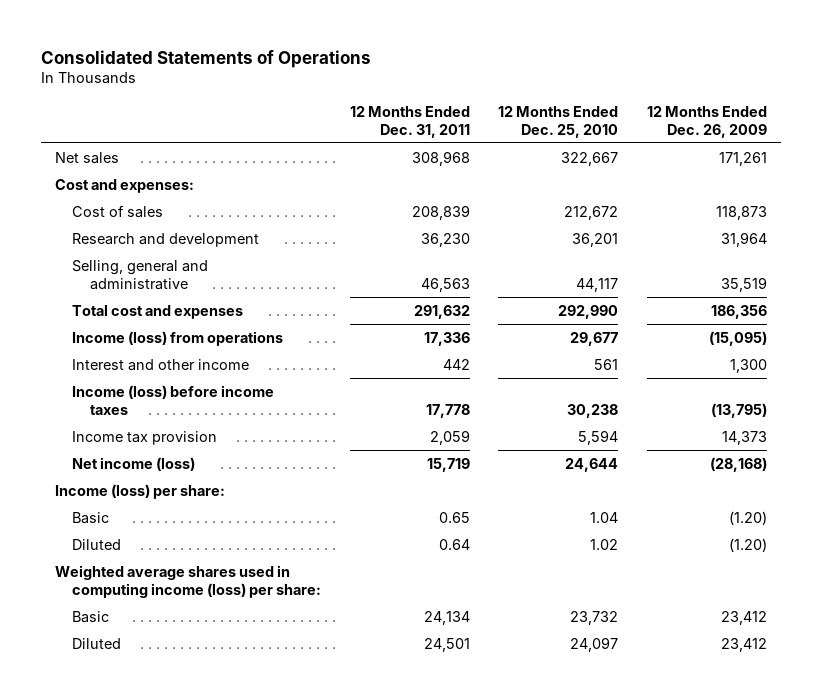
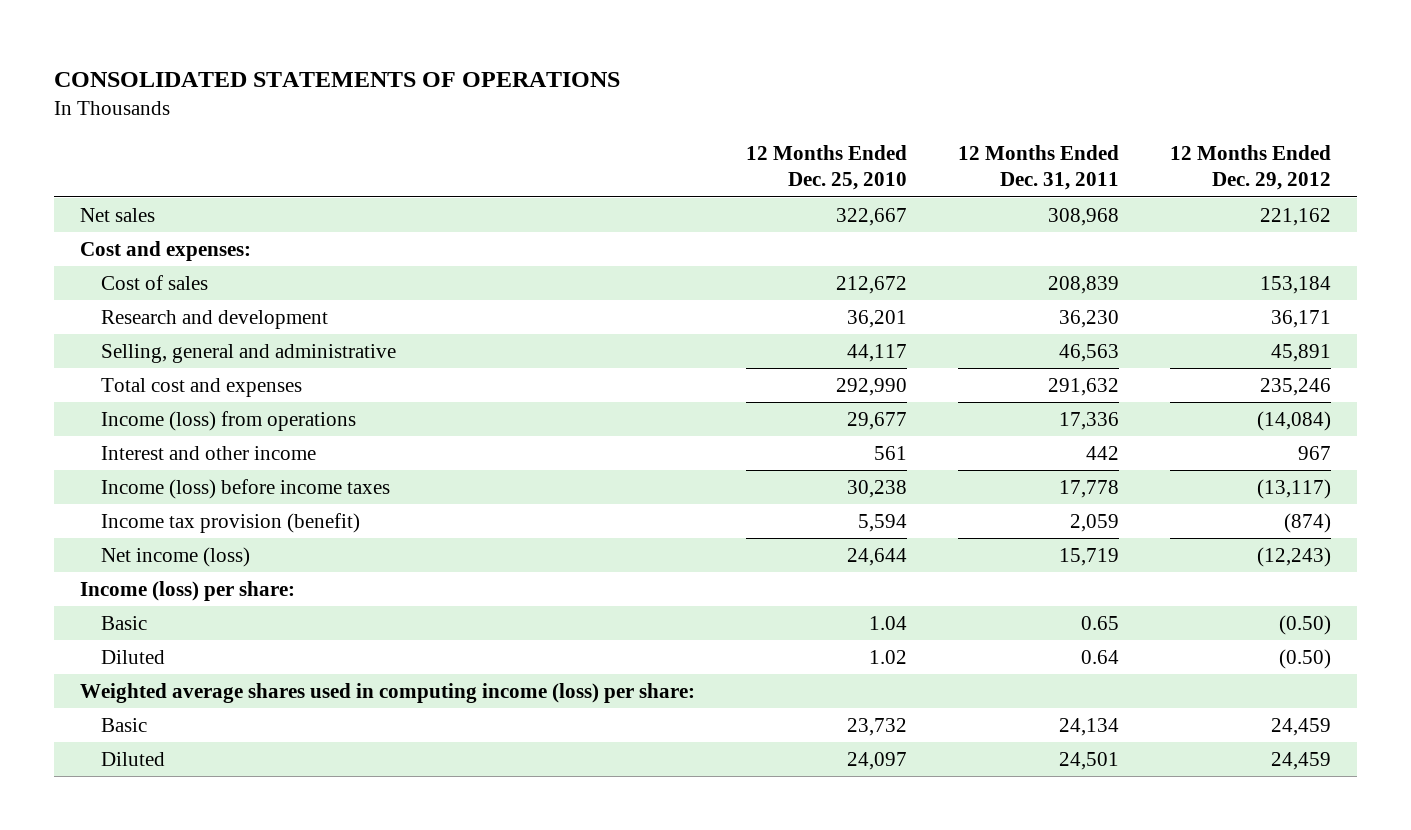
[40,49,371,68] Consolidated Statements of Operations -> [54,71,621,87] CONSOLIDATED STATEMENTS OF OPERATIONS
[646,105,767,138] 12 Months Ended Dec. 26, 2009 -> none
none -> [1170,144,1332,191] 12 Months Ended Dec. 29, 2012
[72,430,218,445] Income tax provision -> [100,512,360,533] Income tax provision (benefit)

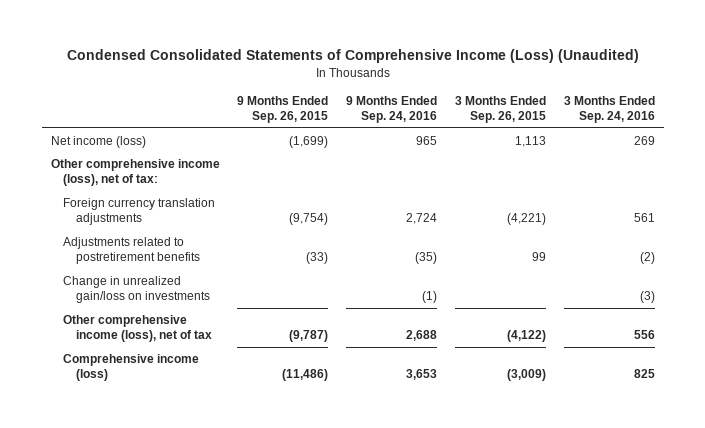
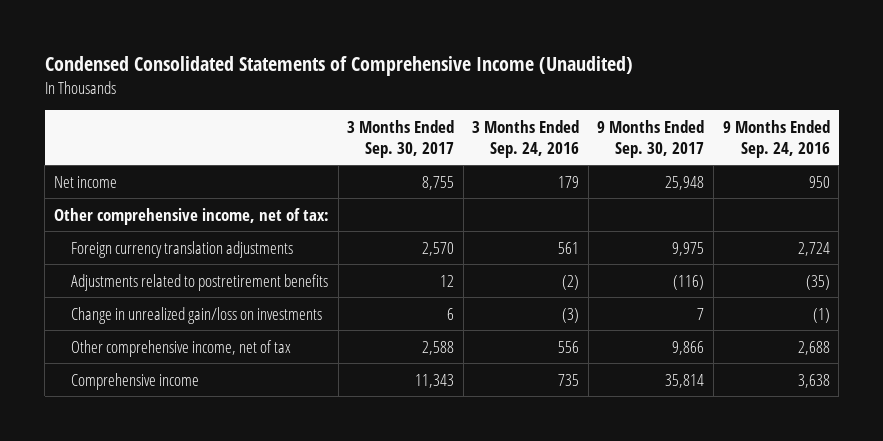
[66,49,639,64] Condensed Consolidated Statements of Comprehensive Income (Loss) (Unaudited) -> [44,55,633,76] Condensed Consolidated Statements of Comprehensive Income (Unaudited)
[237,95,329,124] 9 Months Ended Sep. 26, 2015 -> none
[455,95,547,124] 3 Months Ended Sep. 26, 2015 -> none
none -> [347,119,455,158] 3 Months Ended Sep. 30, 2017
none -> [597,119,705,158] 9 Months Ended Sep. 30, 2017
[50,135,146,148] Net income (loss) -> [53,175,117,188] Net income
[416,135,438,145] 965 -> [808,175,830,188] 950
[633,135,655,145] 269 -> [558,175,580,188] 179
[50,158,220,187] Other comprehensive income (loss), net of tax: -> [53,207,329,225] Other comprehensive income, net of tax:
[63,314,213,343] Other comprehensive income (loss), net of tax -> [70,339,291,357] Other comprehensive income, net of tax
[63,353,200,382] Comprehensive income (loss) -> [70,372,199,390] Comprehensive income
[406,369,438,381] 3,653 -> [797,373,830,388] 3,638
[633,369,655,379] 825 -> [558,373,580,386] 735

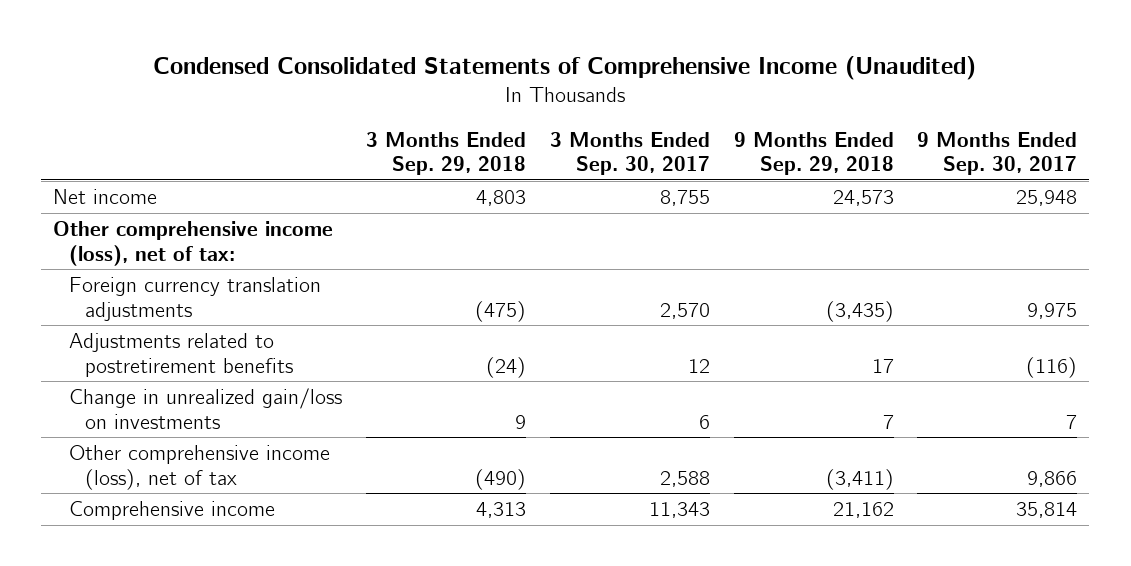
[472,119,580,158] 3 Months Ended Sep. 24, 2016 -> none
[722,119,830,158] 9 Months Ended Sep. 24, 2016 -> none
none -> [366,131,527,176] 3 Months Ended Sep. 29, 2018
none -> [733,131,894,176] 9 Months Ended Sep. 29, 2018
[53,207,329,225] Other comprehensive income, net of tax: -> [53,221,334,266] Other comprehensive income (loss), net of tax:
[70,339,291,357] Other comprehensive income, net of tax -> [69,445,331,490] Other comprehensive income (loss), net of tax

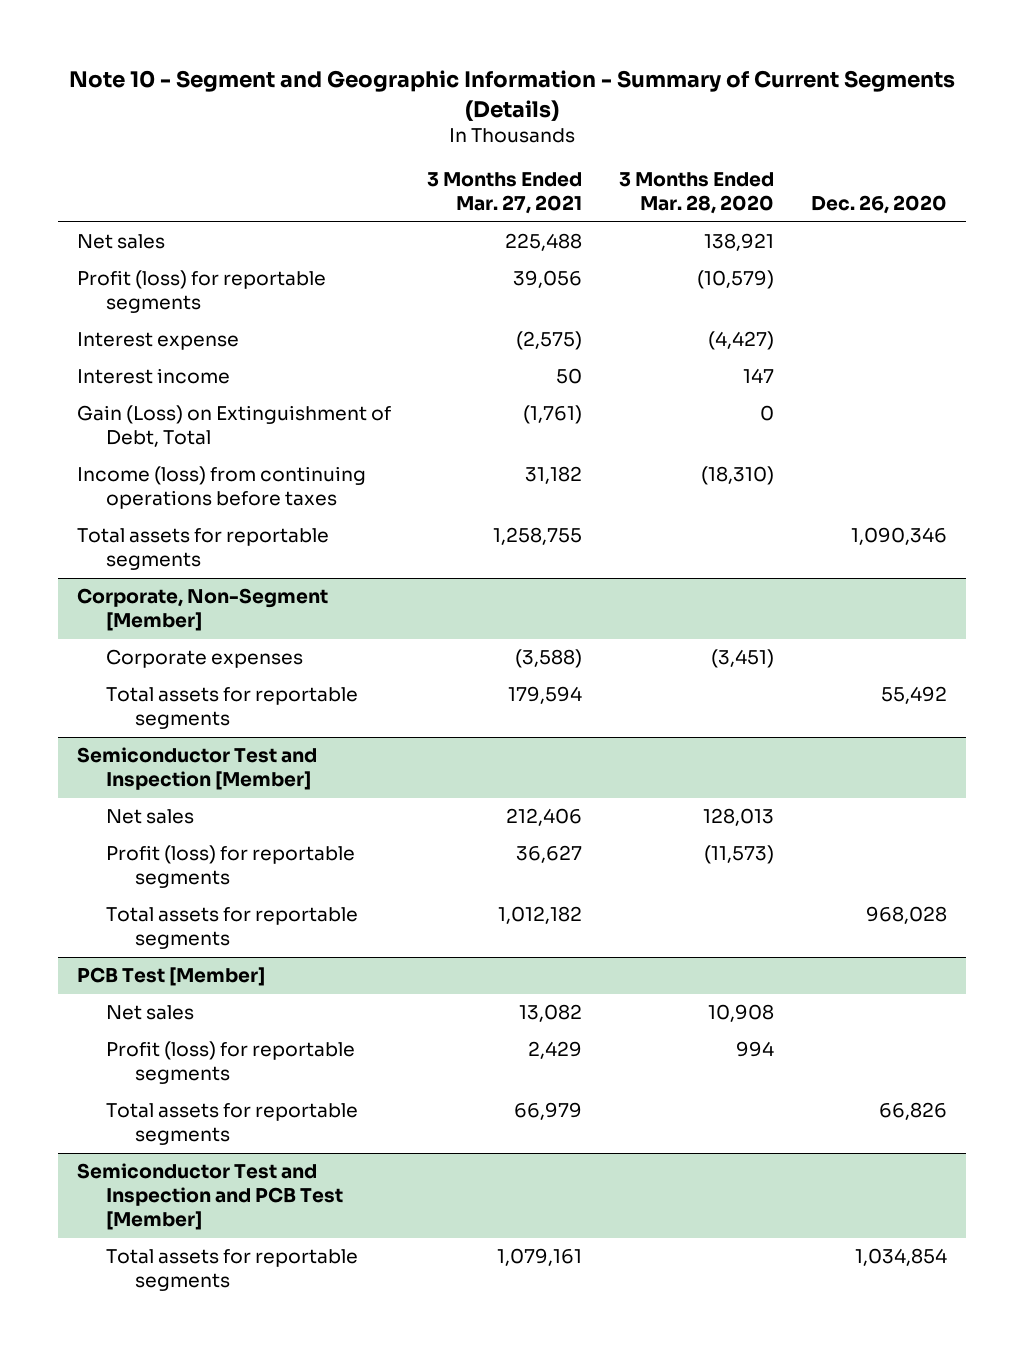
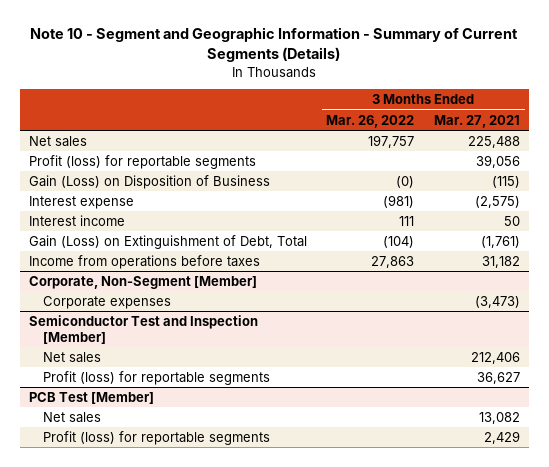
[619,172,775,215] 3 Months Ended Mar. 28, 2020 -> none
[811,195,948,215] Dec. 26, 2020 -> none
none -> [326,114,415,128] Mar. 26, 2022
none -> [29,174,271,189] Gain (Loss) on Disposition of Business
[76,528,329,571] Total assets for reportable segments -> none
[76,466,366,510] Income (loss) from continuing operations before taxes -> [29,254,261,269] Income from operations before taxes
[105,687,358,730] Total assets for reportable segments -> none
[515,649,583,669] (3,588) -> [474,295,520,308] (3,473)
[105,907,358,950] Total assets for reportable segments -> none
[105,1103,358,1146] Total assets for reportable segments -> none
[76,1163,343,1231] Semiconductor Test and Inspection and PCB Test [Member] -> none
[105,1249,358,1292] Total assets for reportable segments -> none

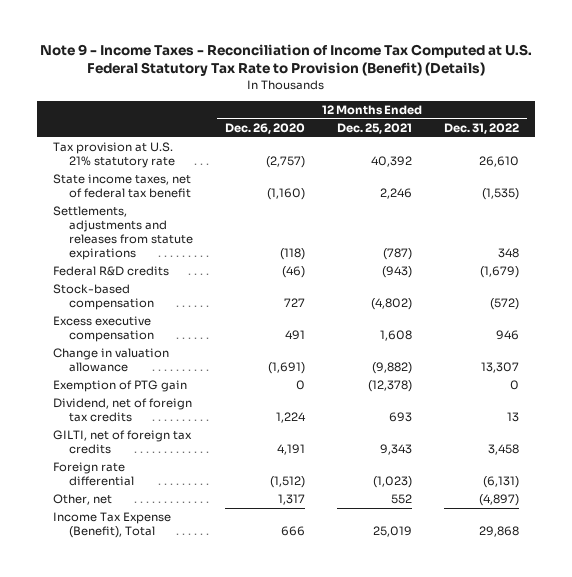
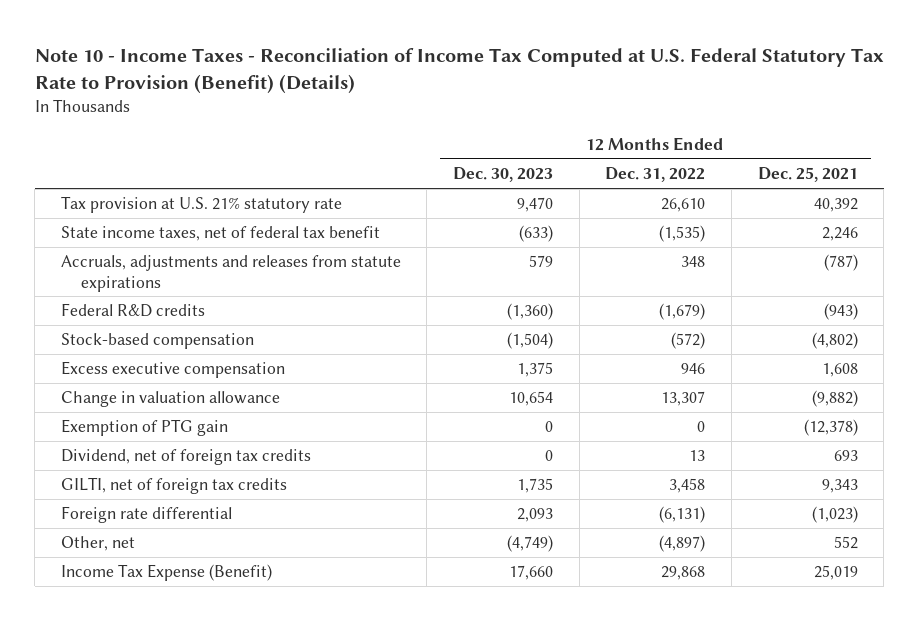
[40,43,533,77] Note 9 - Income Taxes - Reconciliation of Income Tax Computed at U.S. Federal Statutory Tax Rate to Provision (Benefit) (Details) -> [34,47,884,94] Note 10 - Income Taxes - Reconciliation of Income Tax Computed at U.S. Federal Statutory Tax Rate to Provision (Benefit) (Details)
[225,122,306,134] Dec. 26, 2020 -> none
none -> [452,167,553,183] Dec. 30, 2023
[52,206,194,261] Settlements, adjustments and releases from statute expirations -> [60,255,401,292] Accruals, adjustments and releases from statute expirations
[52,512,171,539] Income Tax Expense (Benefit), Total -> [60,564,272,582] Income Tax Expense (Benefit)

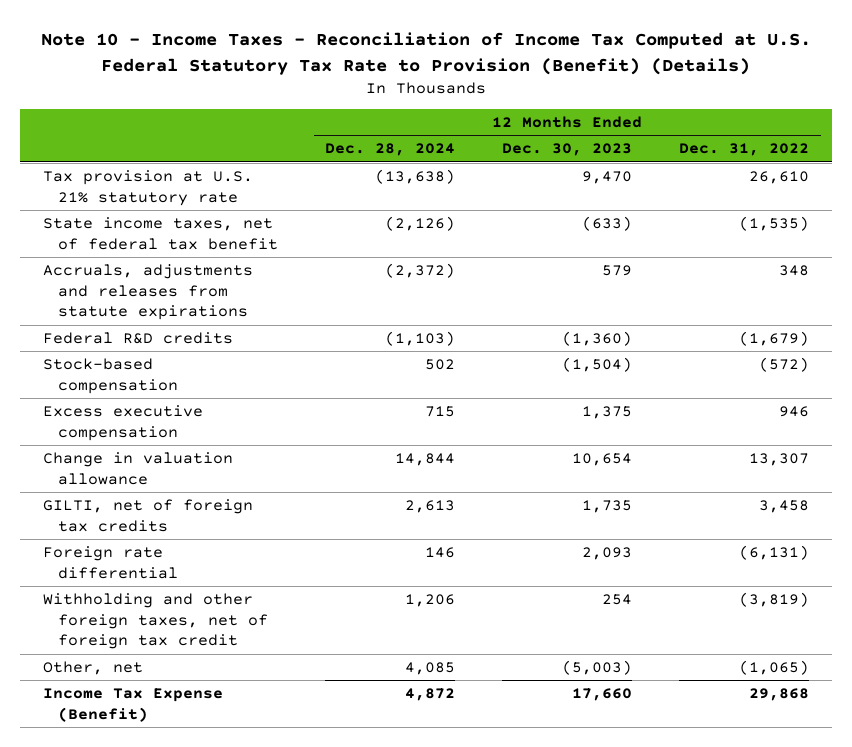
[757,167,858,183] Dec. 25, 2021 -> none
none -> [325,143,456,157] Dec. 28, 2024
[60,419,228,437] Exemption of PTG gain -> none
[60,449,311,466] Dividend, net of foreign tax credits -> none
none -> [43,592,269,650] Withholding and other foreign taxes, net of foreign tax credit
[506,535,553,553] (4,749) -> [562,659,633,675] (5,003)
[659,535,706,553] (4,897) -> [738,659,809,675] (1,065)

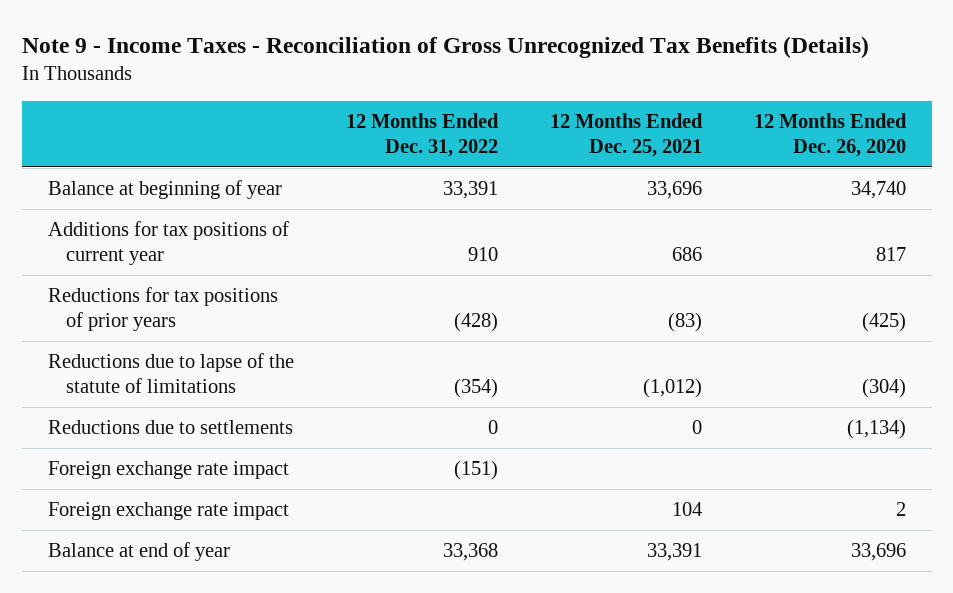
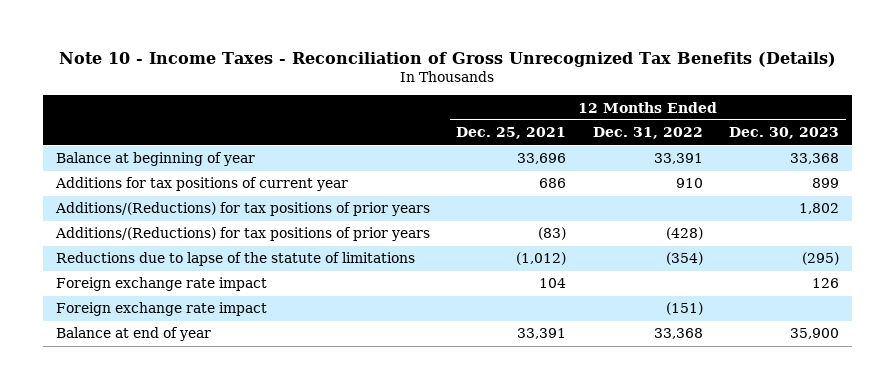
[21,35,869,58] Note 9 - Income Taxes - Reconciliation of Gross Unrecognized Tax Benefits (Details) -> [59,51,837,67] Note 10 - Income Taxes - Reconciliation of Gross Unrecognized Tax Benefits (Details)
[753,112,907,157] 12 Months Ended Dec. 26, 2020 -> none
none -> [728,127,839,140] Dec. 30, 2023
none -> [54,202,430,217] Additions/(Reductions) for tax positions of prior years
[47,287,278,332] Reductions for tax positions of prior years -> [54,227,430,242] Additions/(Reductions) for tax positions of prior years
[47,420,293,435] Reductions due to settlements -> none
[47,461,289,480] Foreign exchange rate impact -> [55,302,267,317] Foreign exchange rate impact

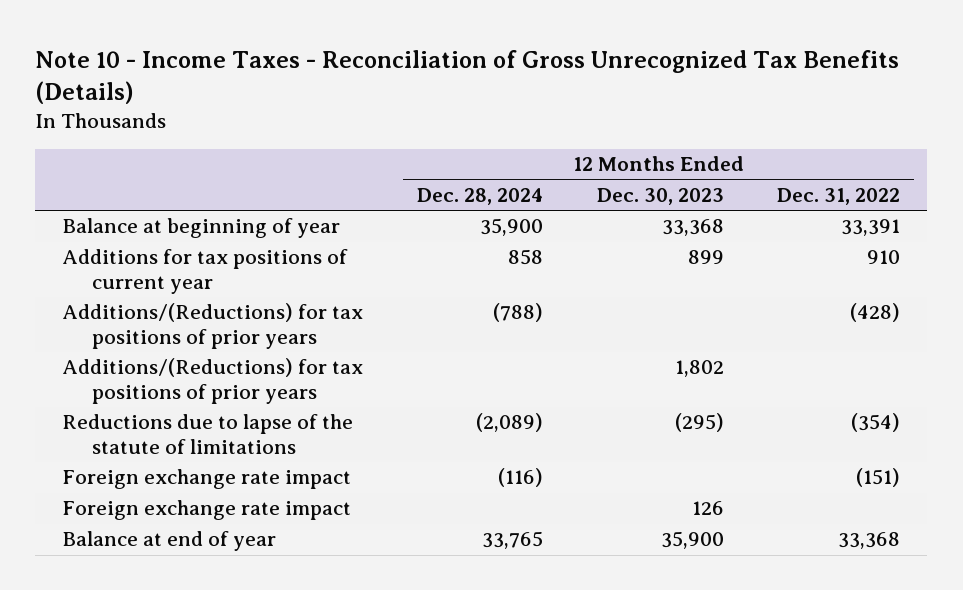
[456,127,567,140] Dec. 25, 2021 -> none
none -> [416,187,543,205] Dec. 28, 2024
[54,202,430,217] Additions/(Reductions) for tax positions of prior years -> [62,358,364,404] Additions/(Reductions) for tax positions of prior years
[55,277,267,292] Foreign exchange rate impact -> [62,500,352,521] Foreign exchange rate impact

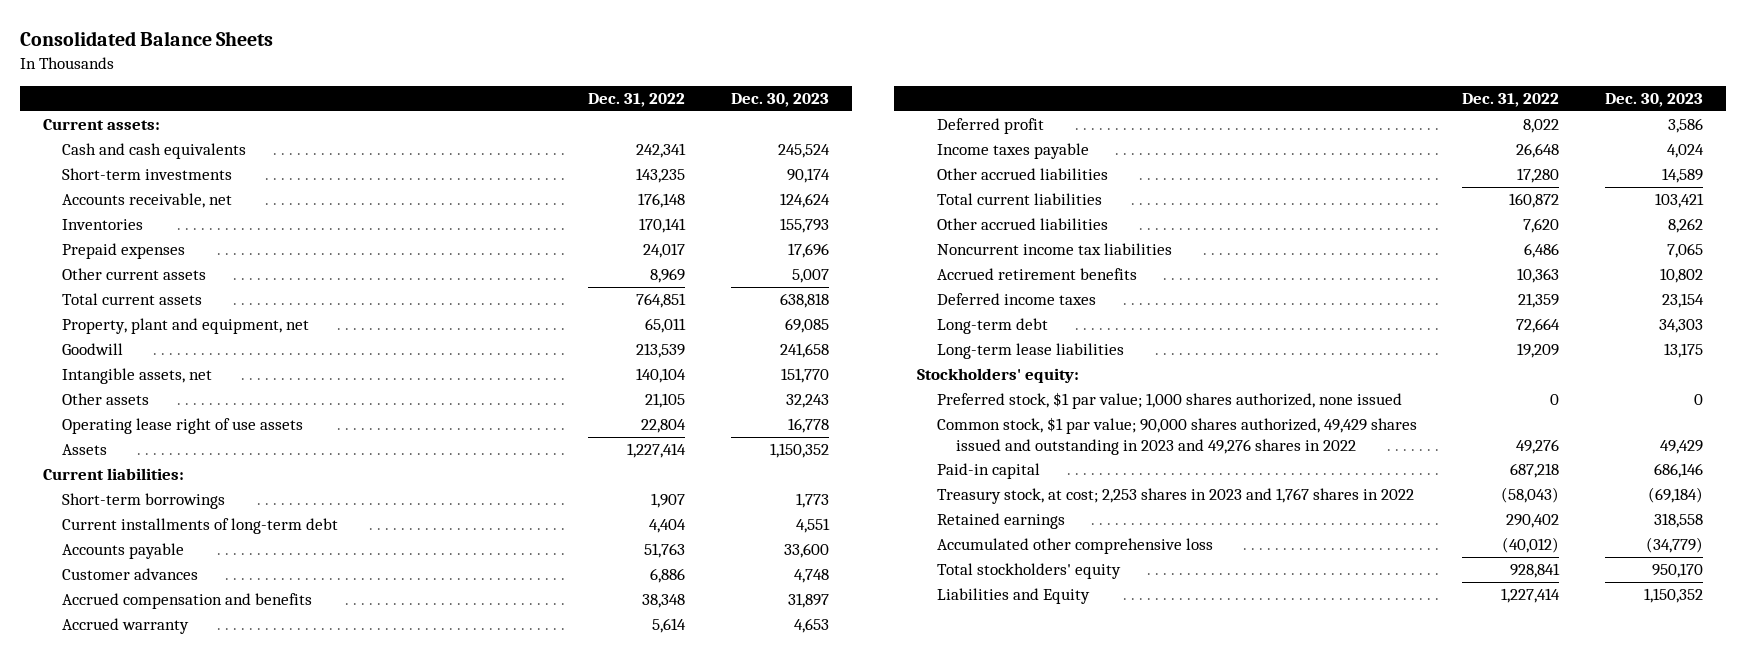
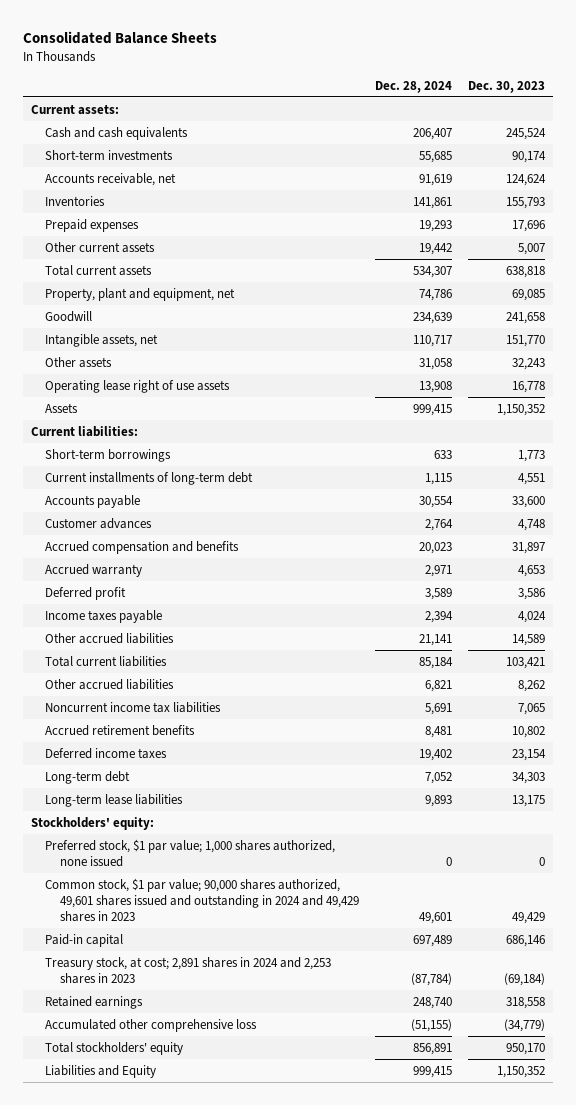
[587,93,685,108] Dec. 31, 2022 -> none
none -> [374,80,452,93] Dec. 28, 2024
[936,417,1417,455] Common stock, $1 par value; 90,000 shares authorized, 49,429 shares issued and outstanding in 2023 and 49,276 shares in 2022 -> [45,877,359,923] Common stock, $1 par value; 90,000 shares authorized, 49,601 shares issued and outstanding in 2024 and 49,429 shares in 2023
[936,488,1414,505] Treasury stock, at cost; 2,253 shares in 2023 and 1,767 shares in 2022 -> [45,956,332,984] Treasury stock, at cost; 2,891 shares in 2024 and 2,253 shares in 2023

